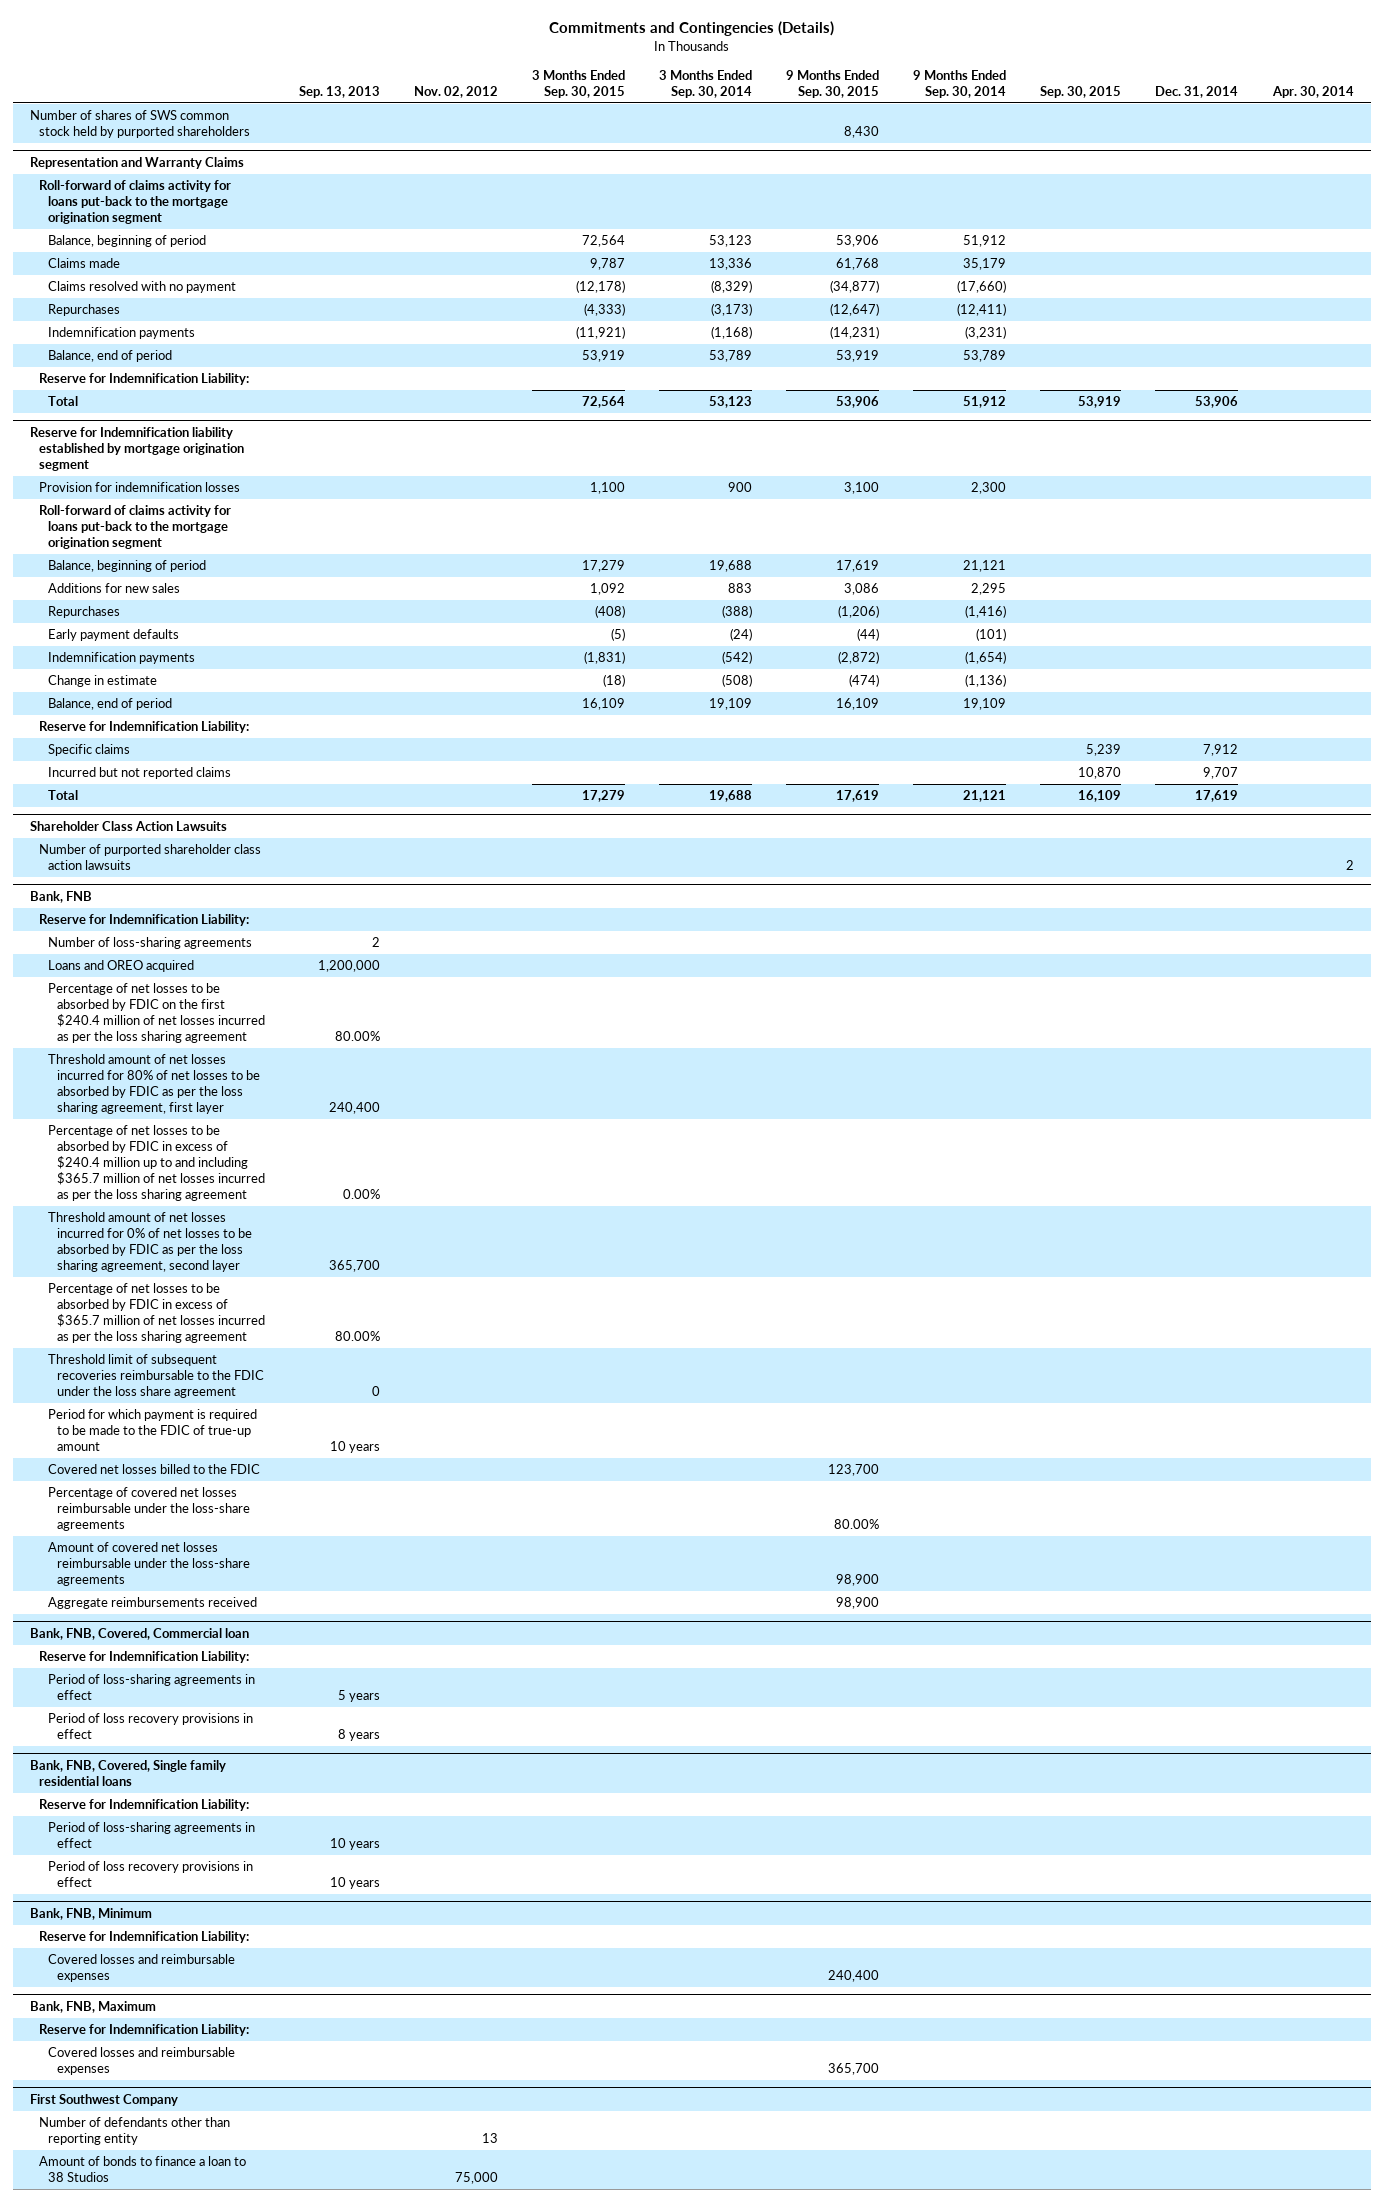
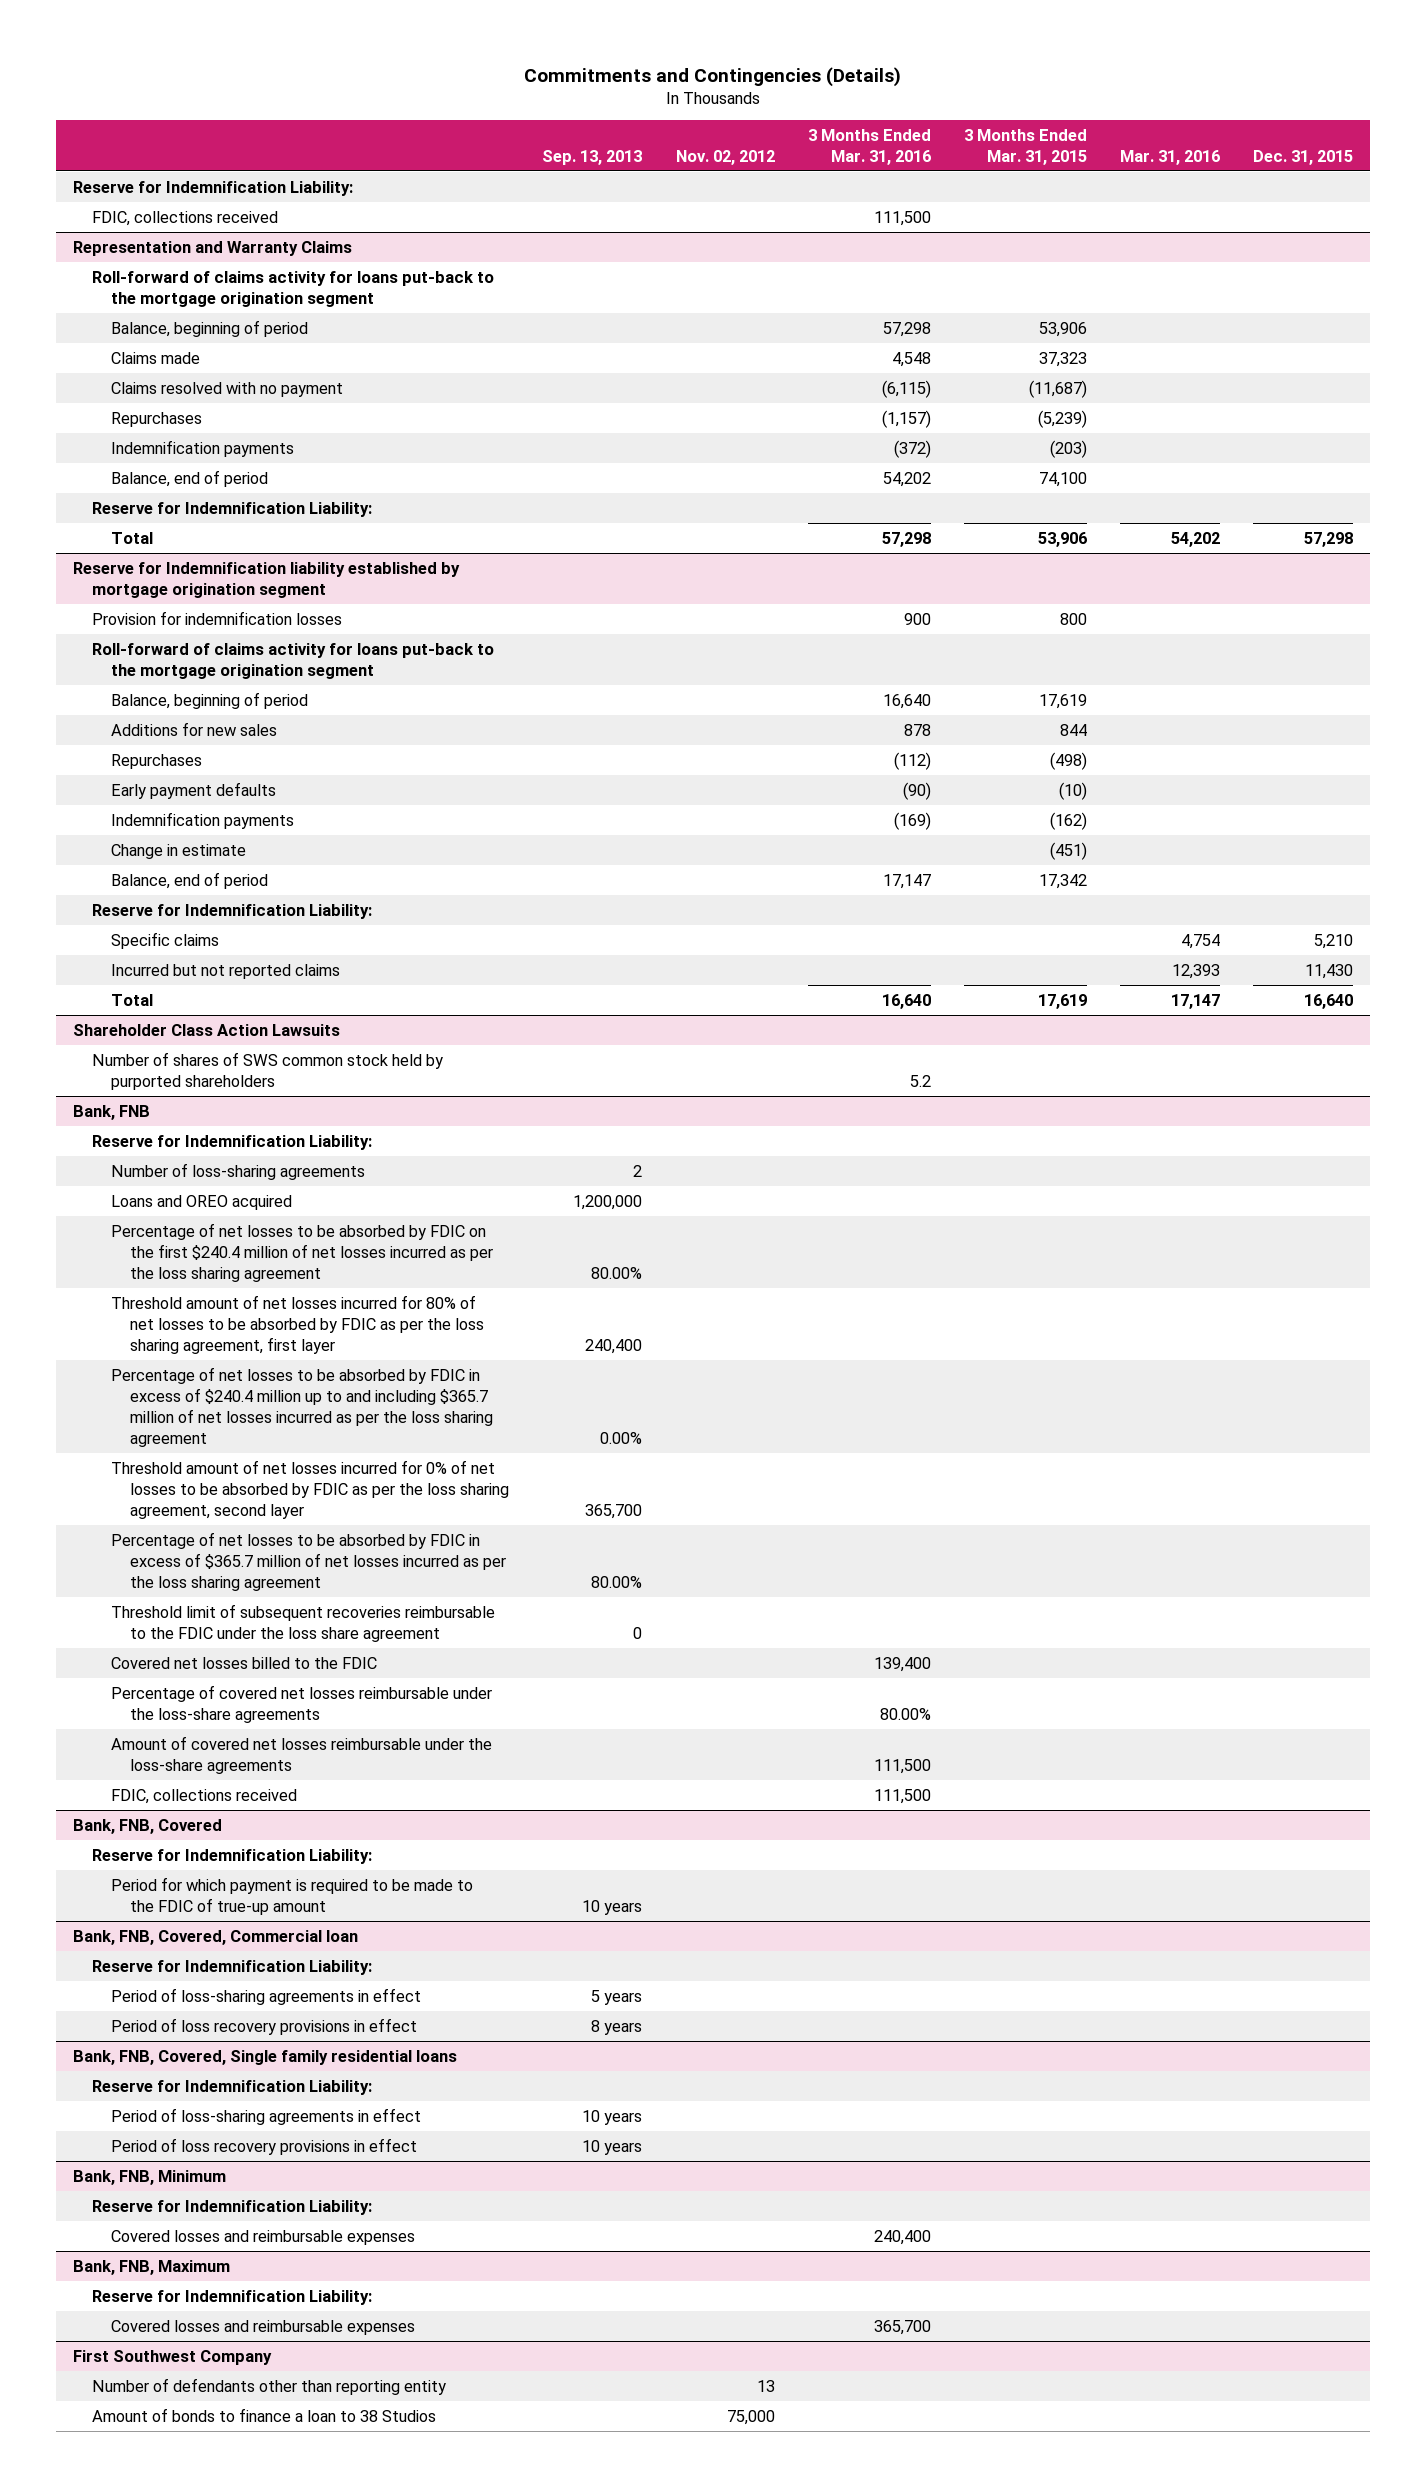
[532,69,626,98] 3 Months Ended Sep. 30, 2015 -> none
[659,69,753,98] 3 Months Ended Sep. 30, 2014 -> none
[786,69,880,98] 9 Months Ended Sep. 30, 2015 -> none
[913,69,1007,98] 9 Months Ended Sep. 30, 2014 -> none
[1040,85,1122,98] Sep. 30, 2015 -> none
[1155,85,1239,98] Dec. 31, 2014 -> none
[1271,85,1354,98] Apr. 30, 2014 -> none
none -> [807,128,931,165] 3 Months Ended Mar. 31, 2016
none -> [963,128,1087,165] 3 Months Ended Mar. 31, 2015
none -> [1120,149,1221,165] Mar. 31, 2016
none -> [1253,149,1354,165] Dec. 31, 2015
[29,110,250,139] Number of shares of SWS common stock held by purported shareholders -> none
none -> [72,180,353,196] Reserve for Indemnification Liability:
none -> [91,210,278,226] FDIC, collections received
[38,844,261,871] Number of purported shareholder class action lawsuits -> none
none -> [91,1051,443,1090] Number of shares of SWS common stock held by purported shareholders
[47,1409,257,1451] Period for which payment is required to be made to the FDIC of true-up amount -> none
[47,1597,257,1610] Aggregate reimbursements received -> none
none -> [111,1788,298,1804] FDIC, collections received
none -> [72,1818,222,1834] Bank, FNB, Covered
none -> [91,1848,372,1864] Reserve for Indemnification Liability:
none -> [111,1876,474,1915] Period for which payment is required to be made to the FDIC of true-up amount

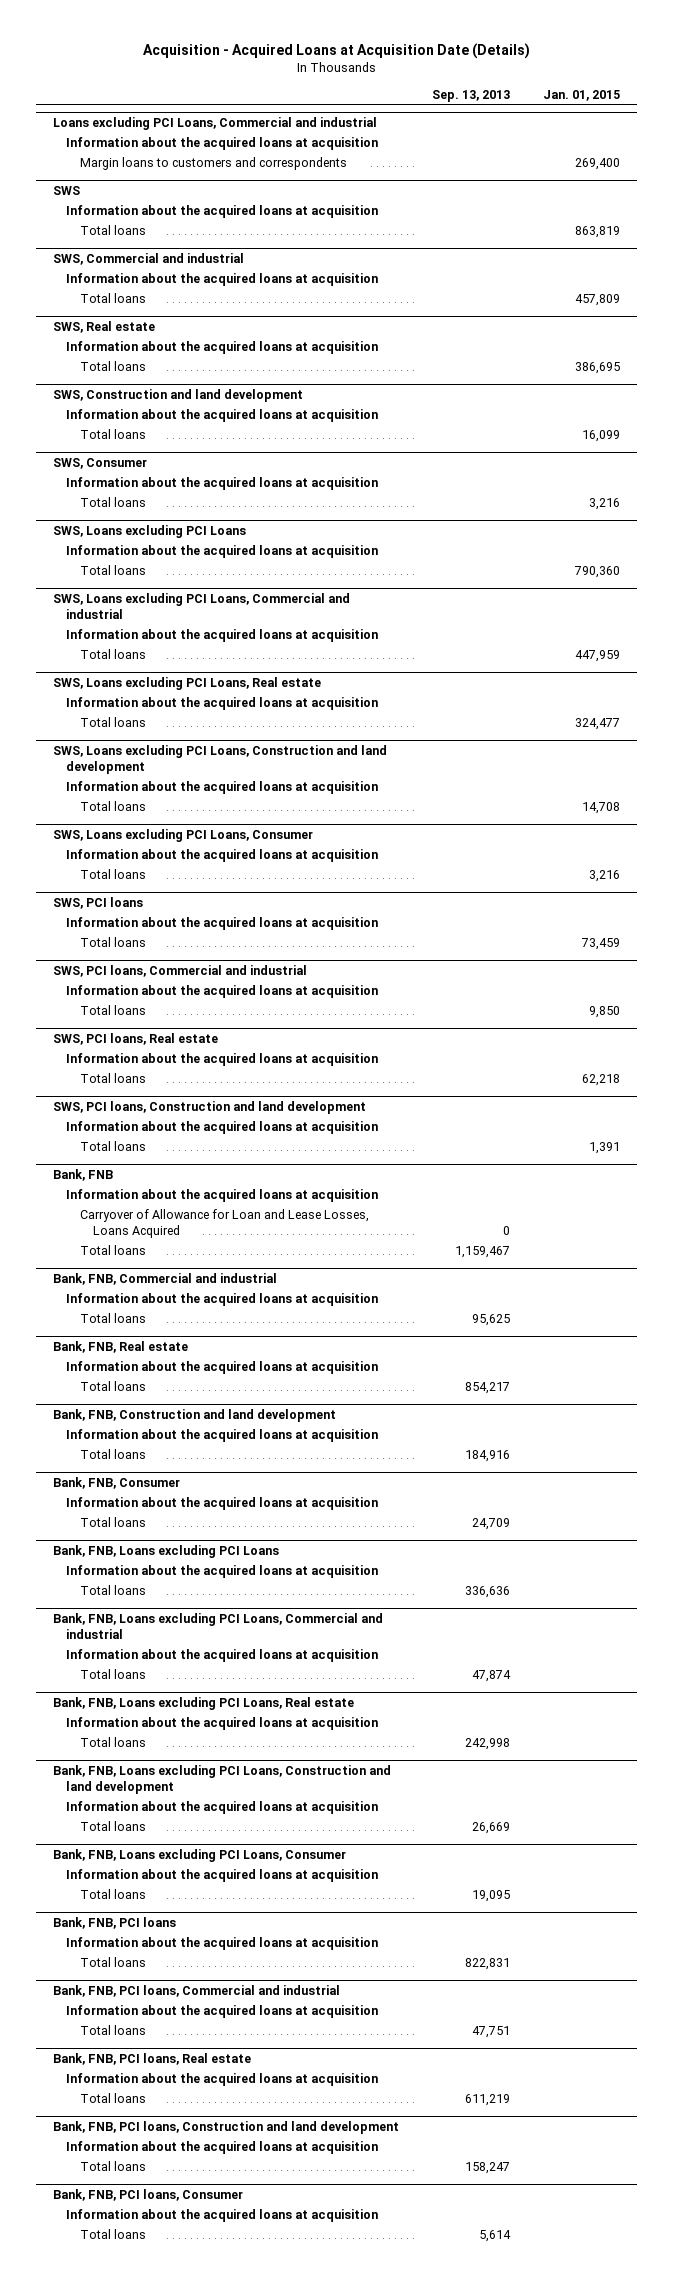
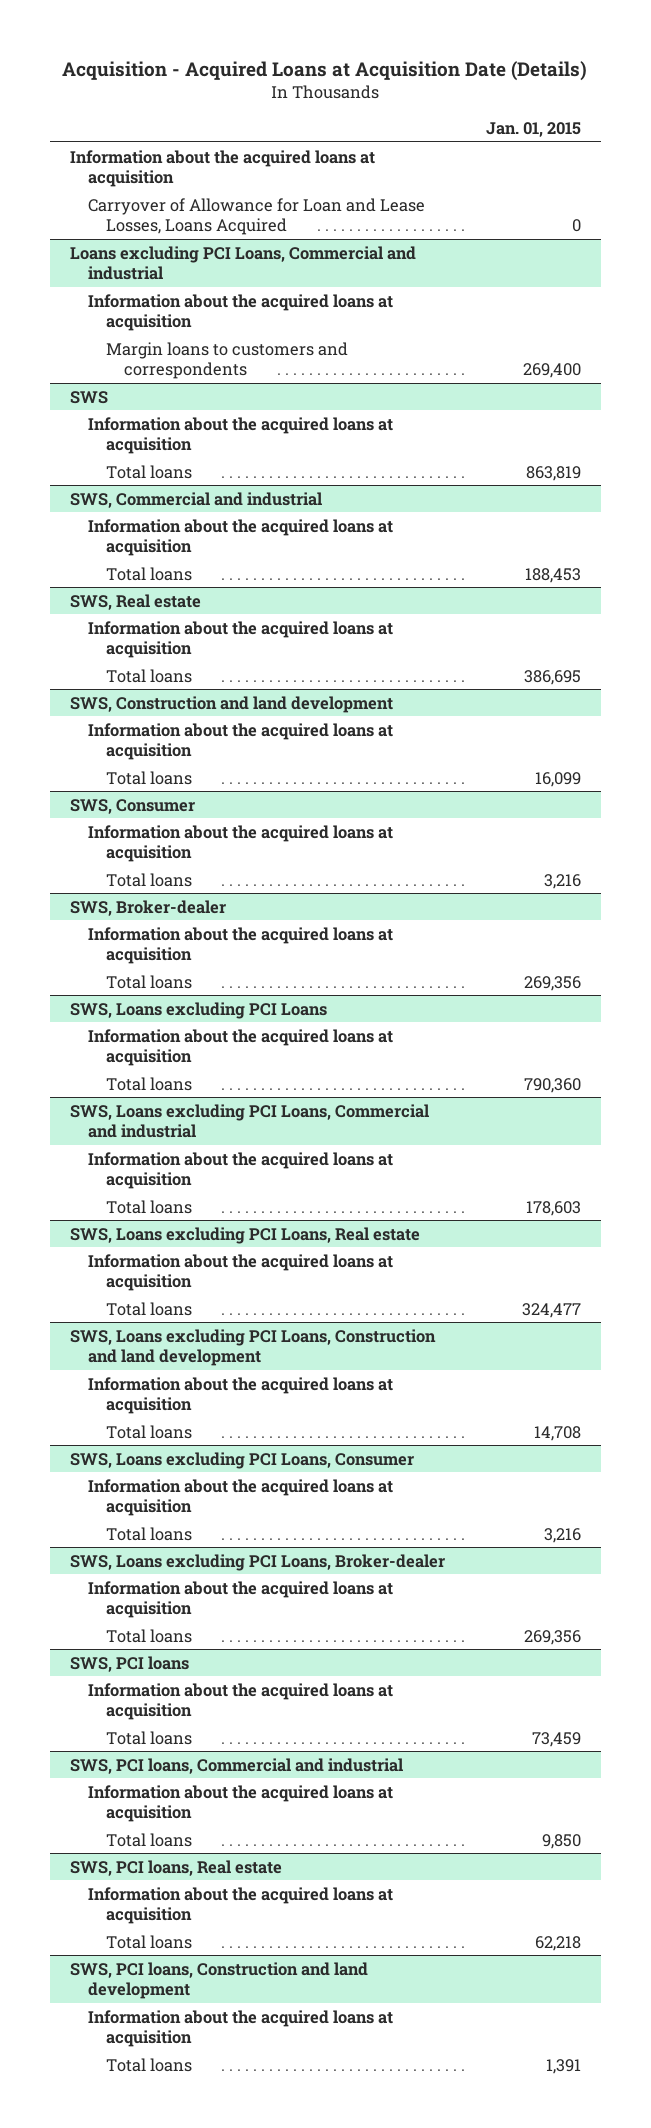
[432,89,511,102] Sep. 13, 2013 -> none
none -> [70,149,376,188] Information about the acquired loans at acquisition
none -> [87,197,425,236] Carryover of Allowance for Loan and Lease Losses, Loans Acquired
[575,294,621,307] 457,809 -> [524,567,581,583] 188,453
none -> [70,899,227,916] SWS, Broker-dealer
none -> [87,926,393,965] Information about the acquired loans at acquisition
none -> [105,974,192,989] Total loans
[575,650,621,663] 447,959 -> [525,1200,581,1216] 178,603
none -> [70,1553,446,1571] SWS, Loans excluding PCI Loans, Broker-dealer
none -> [87,1580,393,1619] Information about the acquired loans at acquisition
none -> [105,1628,192,1643] Total loans
[52,1169,113,1182] Bank, FNB -> none
[66,1189,379,1203] Information about the acquired loans at acquisition -> none
[79,1209,369,1239] Carryover of Allowance for Loan and Lease Losses, Loans Acquired -> none
[79,1245,146,1256] Total loans -> none
[52,1273,277,1286] Bank, FNB, Commercial and industrial -> none
[66,1293,379,1307] Information about the acquired loans at acquisition -> none
[79,1313,146,1324] Total loans -> none
[52,1341,188,1354] Bank, FNB, Real estate -> none
[66,1361,379,1375] Information about the acquired loans at acquisition -> none
[79,1381,146,1392] Total loans -> none
[52,1409,336,1423] Bank, FNB, Construction and land development -> none
[66,1429,379,1443] Information about the acquired loans at acquisition -> none
[79,1449,146,1460] Total loans -> none
[52,1477,180,1490] Bank, FNB, Consumer -> none
[66,1497,379,1511] Information about the acquired loans at acquisition -> none
[79,1517,146,1528] Total loans -> none
[52,1545,279,1559] Bank, FNB, Loans excluding PCI Loans -> none
[66,1565,379,1579] Information about the acquired loans at acquisition -> none
[79,1585,146,1596] Total loans -> none
[52,1613,383,1640] Bank, FNB, Loans excluding PCI Loans, Commercial and industrial -> none
[66,1649,379,1663] Information about the acquired loans at acquisition -> none
[79,1669,146,1680] Total loans -> none
[52,1697,354,1711] Bank, FNB, Loans excluding PCI Loans, Real estate -> none
[66,1717,379,1731] Information about the acquired loans at acquisition -> none
[79,1737,146,1748] Total loans -> none
[52,1765,391,1795] Bank, FNB, Loans excluding PCI Loans, Construction and land development -> none
[66,1801,379,1815] Information about the acquired loans at acquisition -> none
[79,1821,146,1832] Total loans -> none
[52,1849,346,1863] Bank, FNB, Loans excluding PCI Loans, Consumer -> none
[66,1869,379,1883] Information about the acquired loans at acquisition -> none
[79,1889,146,1900] Total loans -> none
[52,1917,176,1930] Bank, FNB, PCI loans -> none
[66,1937,379,1951] Information about the acquired loans at acquisition -> none
[79,1957,146,1968] Total loans -> none
[52,1985,340,1998] Bank, FNB, PCI loans, Commercial and industrial -> none
[66,2005,379,2019] Information about the acquired loans at acquisition -> none
[79,2025,146,2036] Total loans -> none
[52,2053,251,2066] Bank, FNB, PCI loans, Real estate -> none
[66,2073,379,2087] Information about the acquired loans at acquisition -> none
[79,2093,146,2104] Total loans -> none
[52,2121,399,2135] Bank, FNB, PCI loans, Construction and land development -> none
[66,2141,379,2155] Information about the acquired loans at acquisition -> none
[79,2161,146,2172] Total loans -> none
[52,2189,243,2202] Bank, FNB, PCI loans, Consumer -> none
[66,2209,379,2223] Information about the acquired loans at acquisition -> none
[79,2229,146,2240] Total loans -> none

